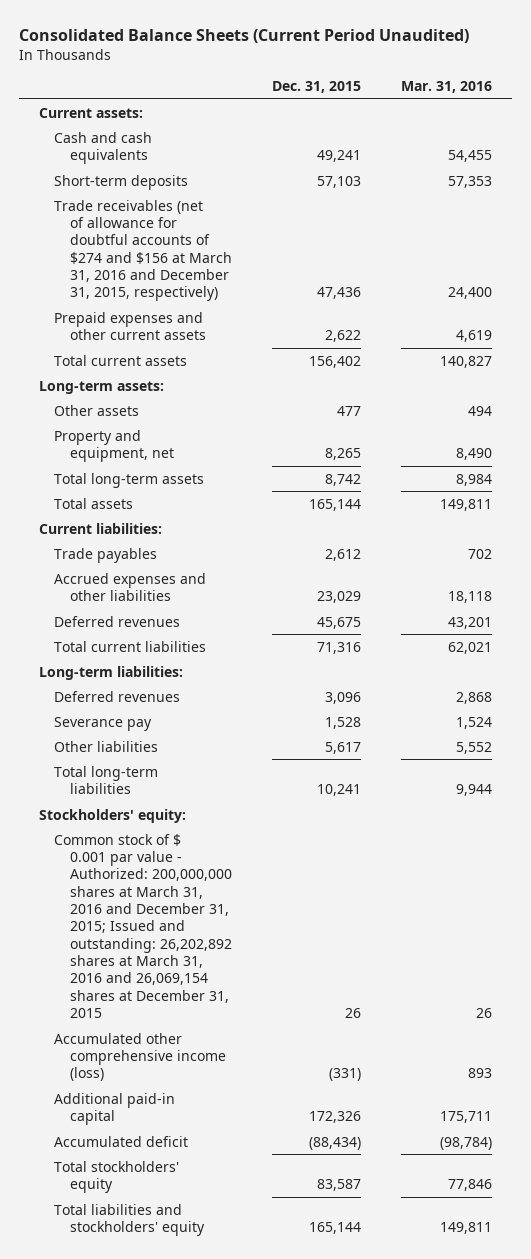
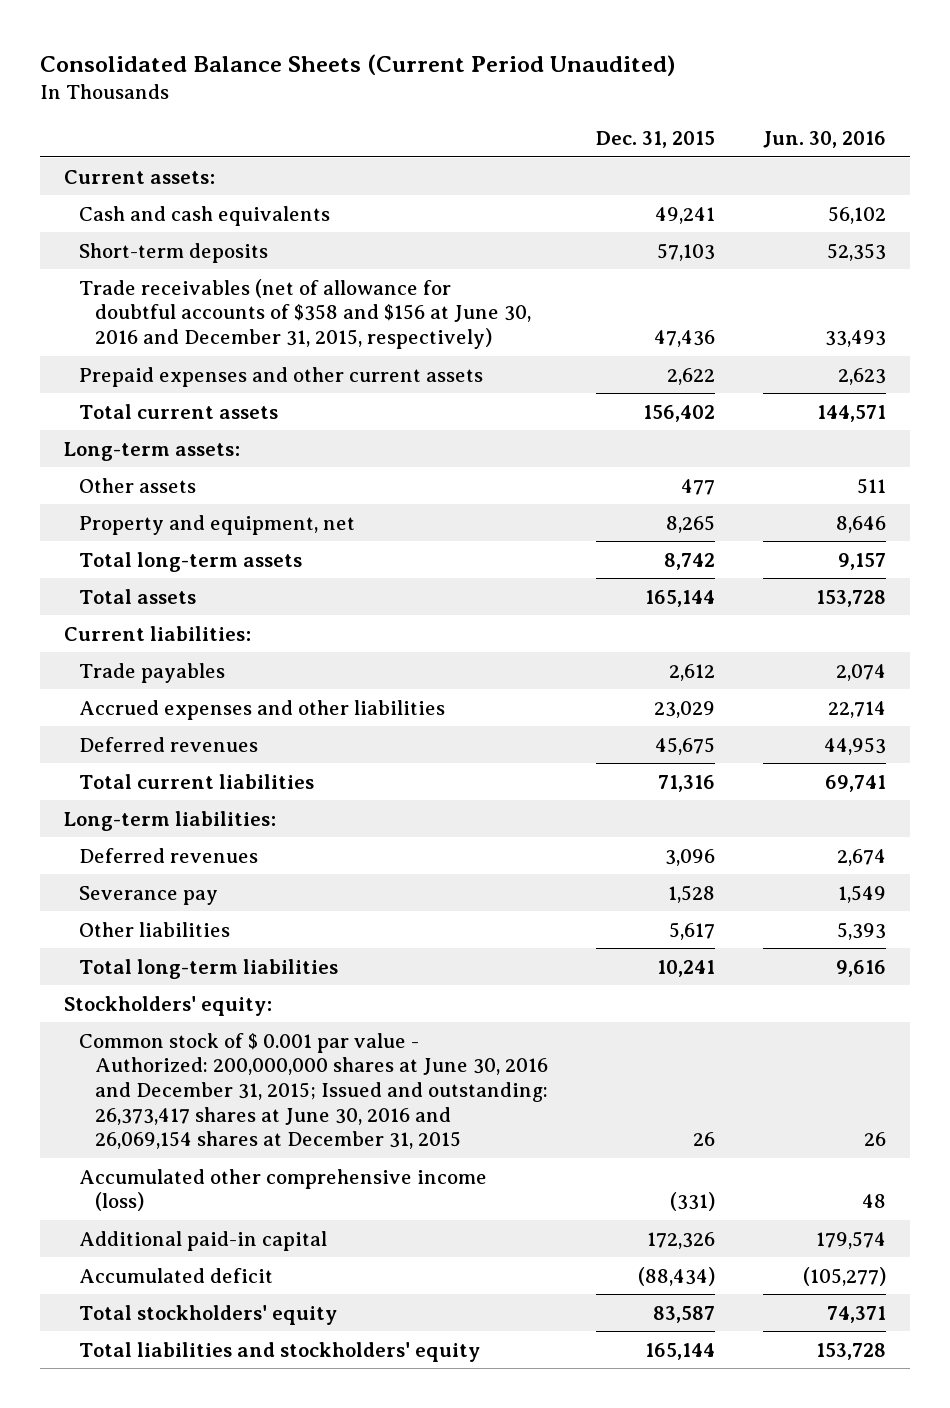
[400,80,492,93] Mar. 31, 2016 -> none
none -> [763,131,887,149] Jun. 30, 2016
[54,199,232,302] Trade receivables (net of allowance for doubtful accounts of $274 and $156 at March 31, 2016 and December 31, 2015, respectively) -> [79,278,532,350] Trade receivables (net of allowance for doubtful accounts of $358 and $156 at June 30, 2016 and December 31, 2015, respectively)
[54,833,232,1018] Common stock of $ 0.001 par value - Authorized: 200,000,000 shares at March 31, 2016 and December 31, 2015; Issued and outstanding: 26,202,892 shares at March 31, 2016 and 26,069,154 shares at December 31, 2015 -> [79,1032,549,1150] Common stock of $ 0.001 par value - Authorized: 200,000,000 shares at June 30, 2016 and December 31, 2015; Issued and outstanding: 26,373,417 shares at June 30, 2016 and 26,069,154 shares at December 31, 2015

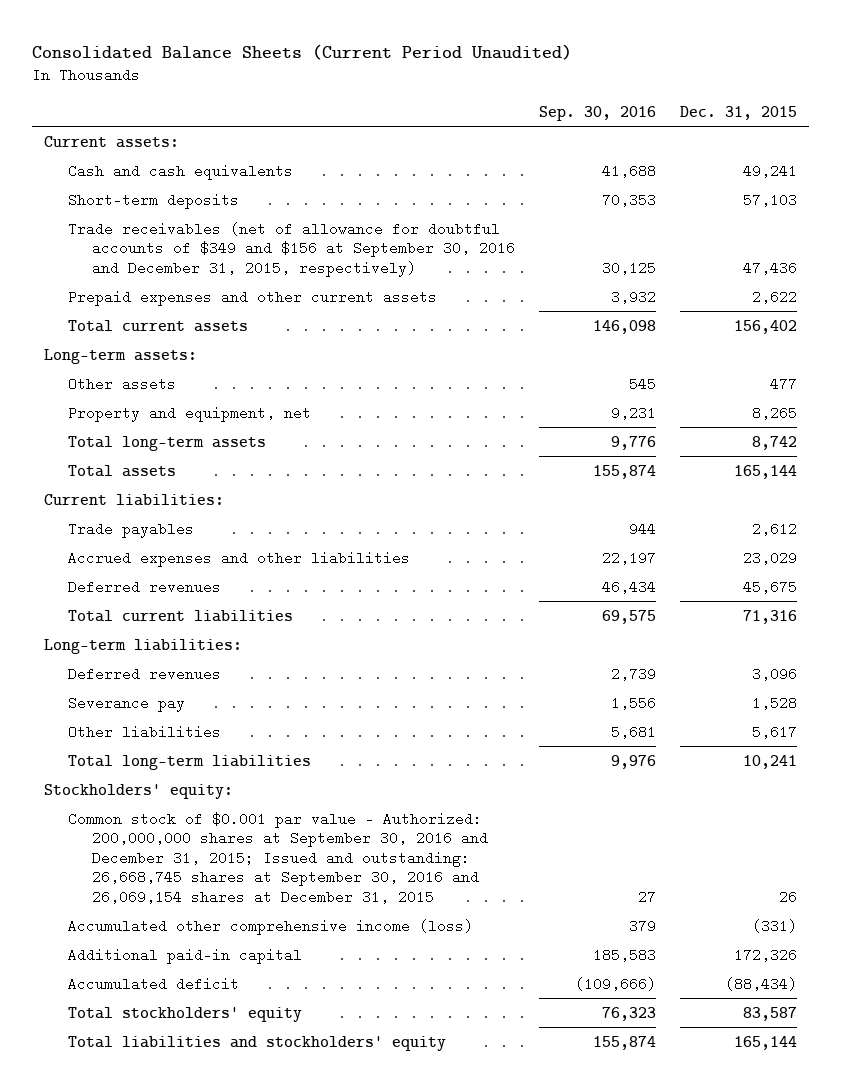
[763,131,887,149] Jun. 30, 2016 -> none
none -> [538,105,656,121] Sep. 30, 2016
[79,278,532,350] Trade receivables (net of allowance for doubtful accounts of $358 and $156 at June 30, 2016 and December 31, 2015, respectively) -> [67,221,515,277] Trade receivables (net of allowance for doubtful accounts of $349 and $156 at September 30, 2016 and December 31, 2015, respectively)
[79,1032,549,1150] Common stock of $ 0.001 par value - Authorized: 200,000,000 shares at June 30, 2016 and December 31, 2015; Issued and outstanding: 26,373,417 shares at June 30, 2016 and 26,069,154 shares at December 31, 2015 -> [67,811,488,904] Common stock of $0.001 par value - Authorized: 200,000,000 shares at September 30, 2016 and December 31, 2015; Issued and outstanding: 26,668,745 shares at September 30, 2016 and 26,069,154 shares at December 31, 2015

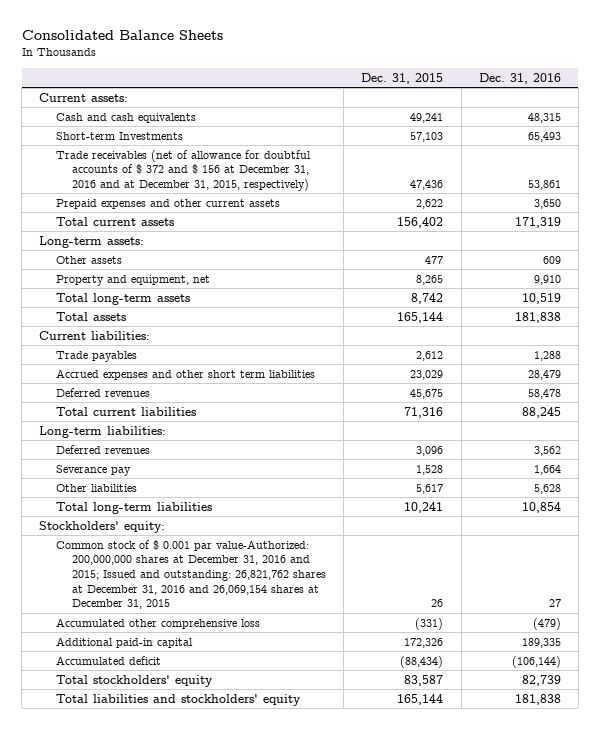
[32,43,573,60] Consolidated Balance Sheets (Current Period Unaudited) -> [21,30,223,41] Consolidated Balance Sheets
[538,105,656,121] Sep. 30, 2016 -> none
none -> [478,72,561,84] Dec. 31, 2016
[67,192,239,209] Short-term deposits -> [55,131,183,140] Short-term Investments
[67,221,515,277] Trade receivables (net of allowance for doubtful accounts of $349 and $156 at September 30, 2016 and December 31, 2015, respectively) -> [55,149,311,191] Trade receivables (net of allowance for doubtful accounts of $ 372 and $ 156 at December 31, 2016 and at December 31, 2015, respectively)
[67,550,410,567] Accrued expenses and other liabilities -> [55,368,315,380] Accrued expenses and other short term liabilities
[67,811,488,904] Common stock of $0.001 par value - Authorized: 200,000,000 shares at September 30, 2016 and December 31, 2015; Issued and outstanding: 26,668,745 shares at September 30, 2016 and 26,069,154 shares at December 31, 2015 -> [55,539,327,610] Common stock of $ 0.001 par value-Authorized: 200,000,000 shares at December 31, 2016 and 2015; Issued and outstanding: 26,821,762 shares at December 31, 2016 and 26,069,154 shares at December 31, 2015
[67,918,473,935] Accumulated other comprehensive income (loss) -> [55,617,260,629] Accumulated other comprehensive loss

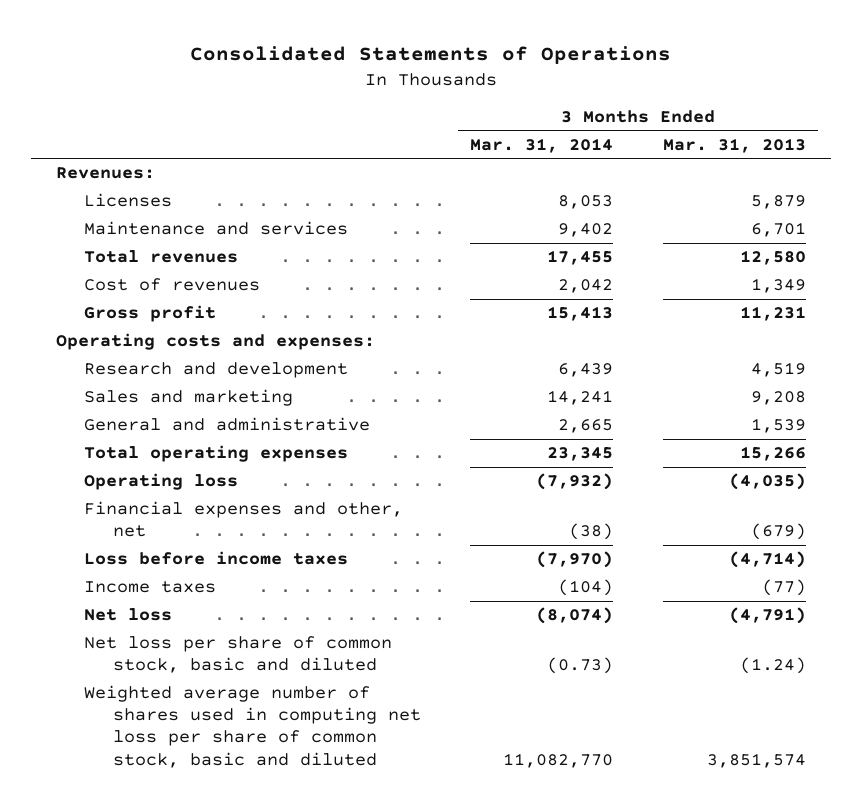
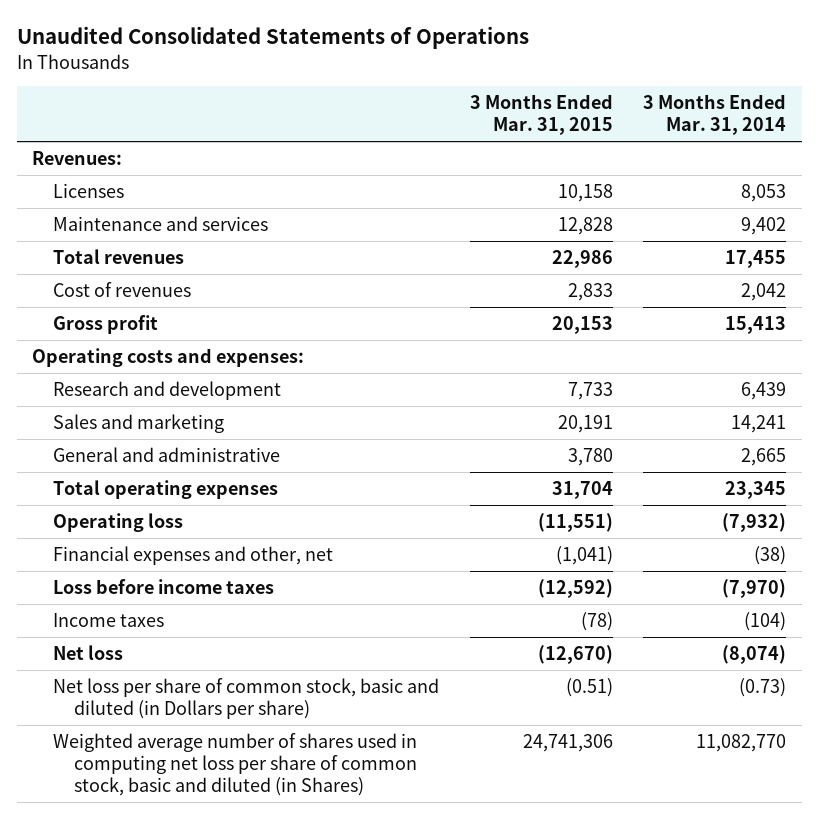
[189,45,671,64] Consolidated Statements of Operations -> [16,26,529,50] Unaudited Consolidated Statements of Operations
[662,137,806,153] Mar. 31, 2013 -> none
none -> [469,94,613,136] 3 Months Ended Mar. 31, 2015
[84,636,393,674] Net loss per share of common stock, basic and diluted -> [52,677,439,719] Net loss per share of common stock, basic and diluted (in Dollars per share)
[84,685,421,768] Weighted average number of shares used in computing net loss per share of common stock, basic and diluted -> [52,732,417,797] Weighted average number of shares used in computing net loss per share of common stock, basic and diluted (in Shares)

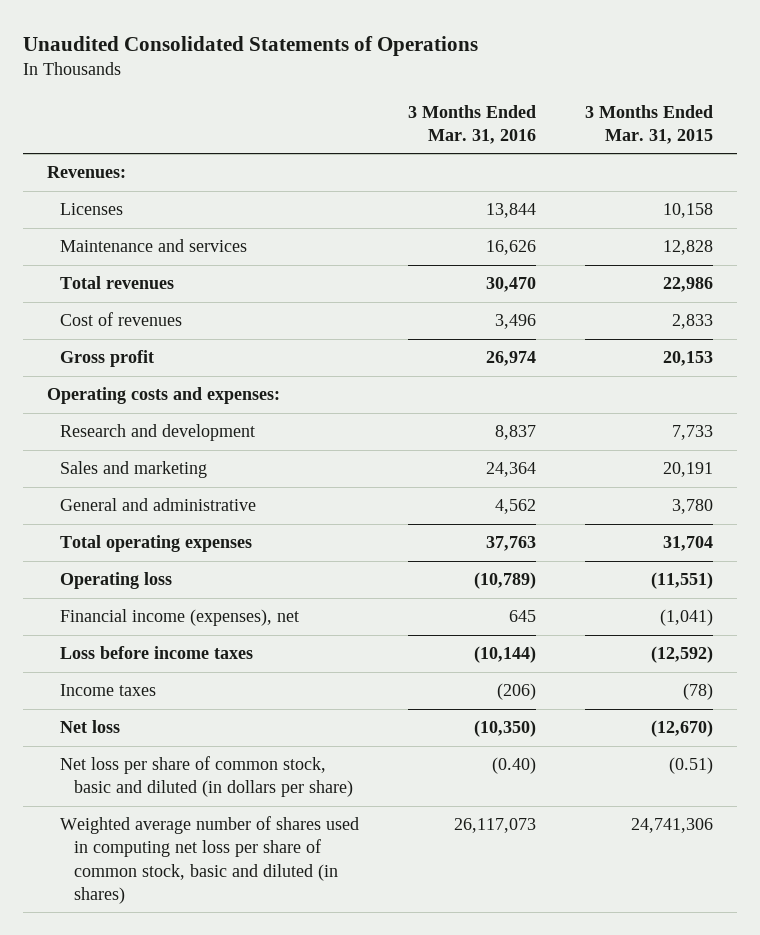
[643,94,787,136] 3 Months Ended Mar. 31, 2014 -> none
none -> [407,104,536,144] 3 Months Ended Mar. 31, 2016
[52,545,333,565] Financial expenses and other, net -> [60,609,300,627] Financial income (expenses), net
[52,677,439,719] Net loss per share of common stock, basic and diluted (in Dollars per share) -> [60,756,353,798] Net loss per share of common stock, basic and diluted (in dollars per share)
[52,732,417,797] Weighted average number of shares used in computing net loss per share of common stock, basic and diluted (in Shares) -> [60,816,360,904] Weighted average number of shares used in computing net loss per share of common stock, basic and diluted (in shares)

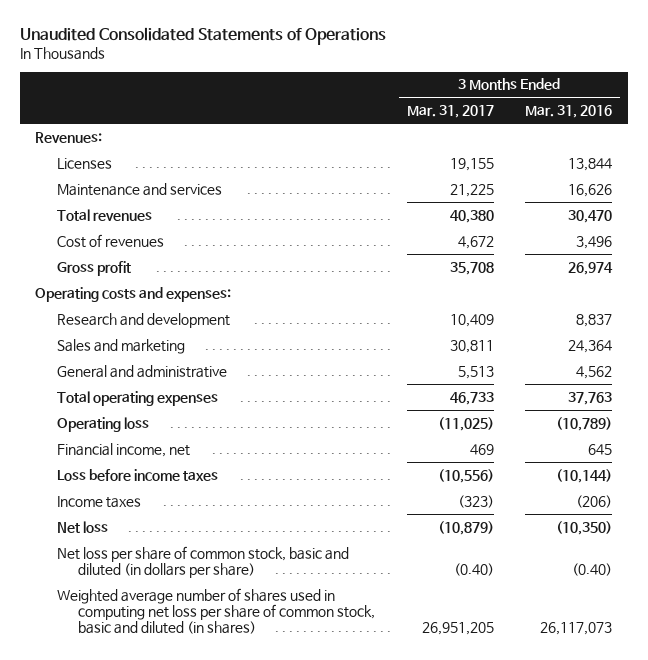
[584,104,713,144] 3 Months Ended Mar. 31, 2015 -> none
none -> [406,105,494,119] Mar. 31, 2017
[60,609,300,627] Financial income (expenses), net -> [56,442,190,457] Financial income, net

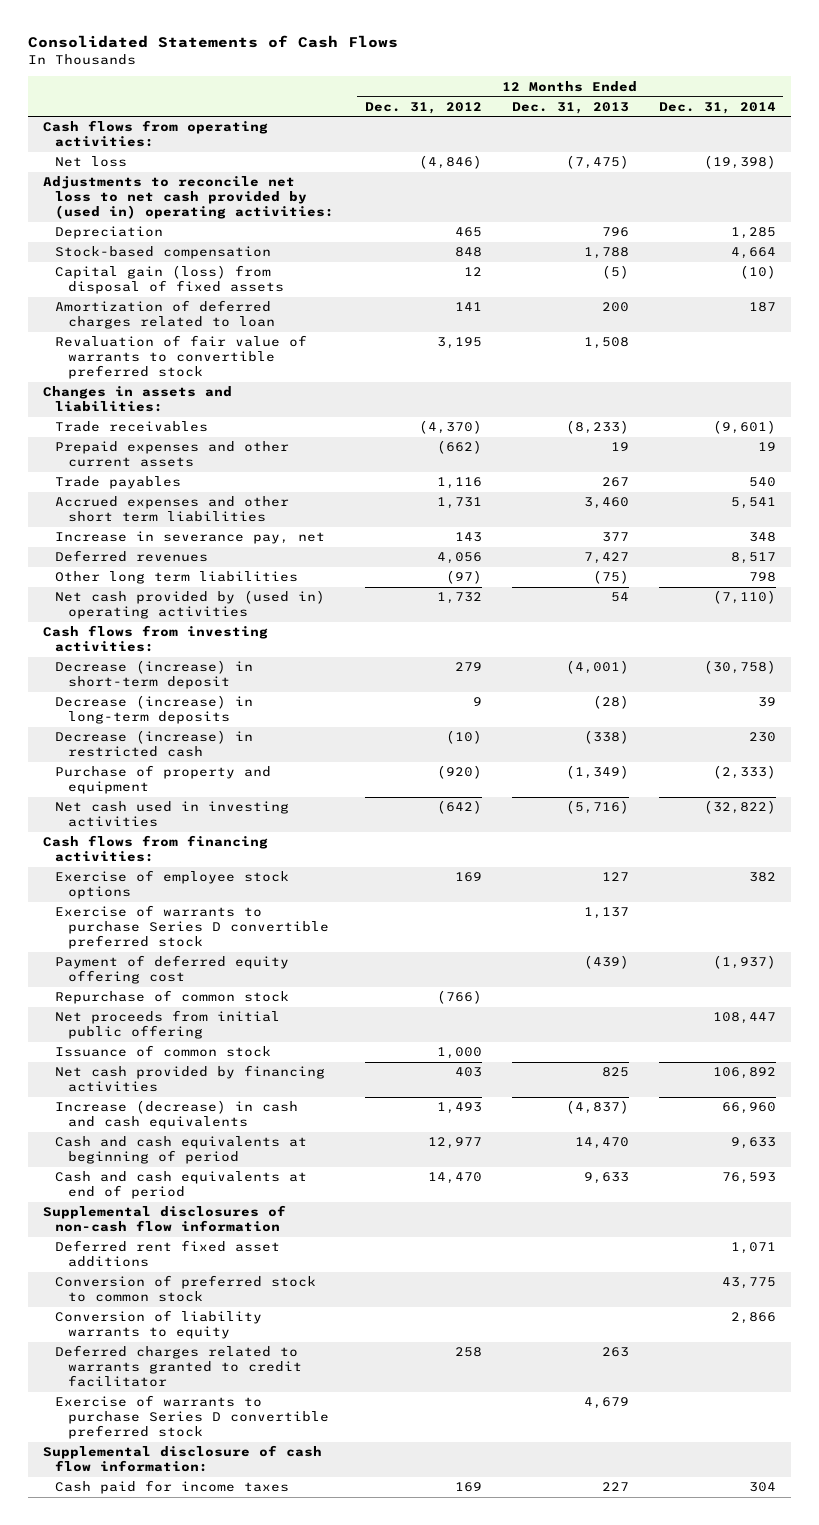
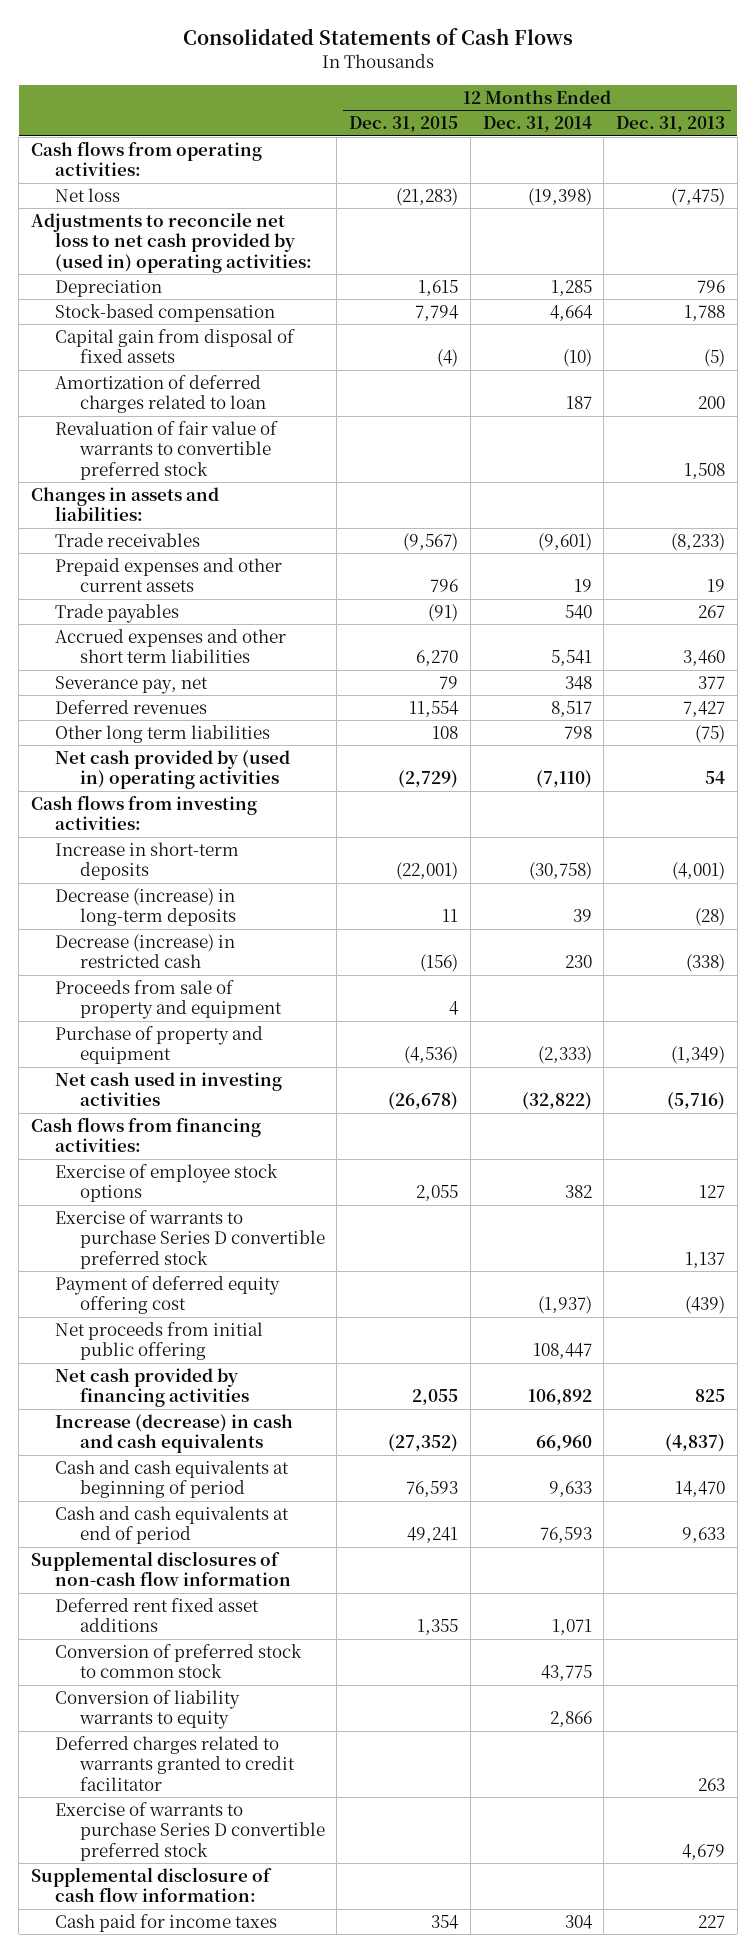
[364,101,482,114] Dec. 31, 2012 -> none
none -> [349,116,459,133] Dec. 31, 2015
[55,265,285,295] Capital gain (loss) from disposal of fixed assets -> [55,328,296,364] Capital gain from disposal of fixed assets
[55,531,326,545] Increase in severance pay, net -> [55,675,209,694] Severance pay, net
[55,660,254,690] Decrease (increase) in short-term deposit -> [55,841,240,881] Increase in short-term deposits
none -> [55,979,282,1020] Proceeds from sale of property and equipment
[55,990,290,1005] Repurchase of common stock -> none
[55,1045,272,1058] Issuance of common stock -> none

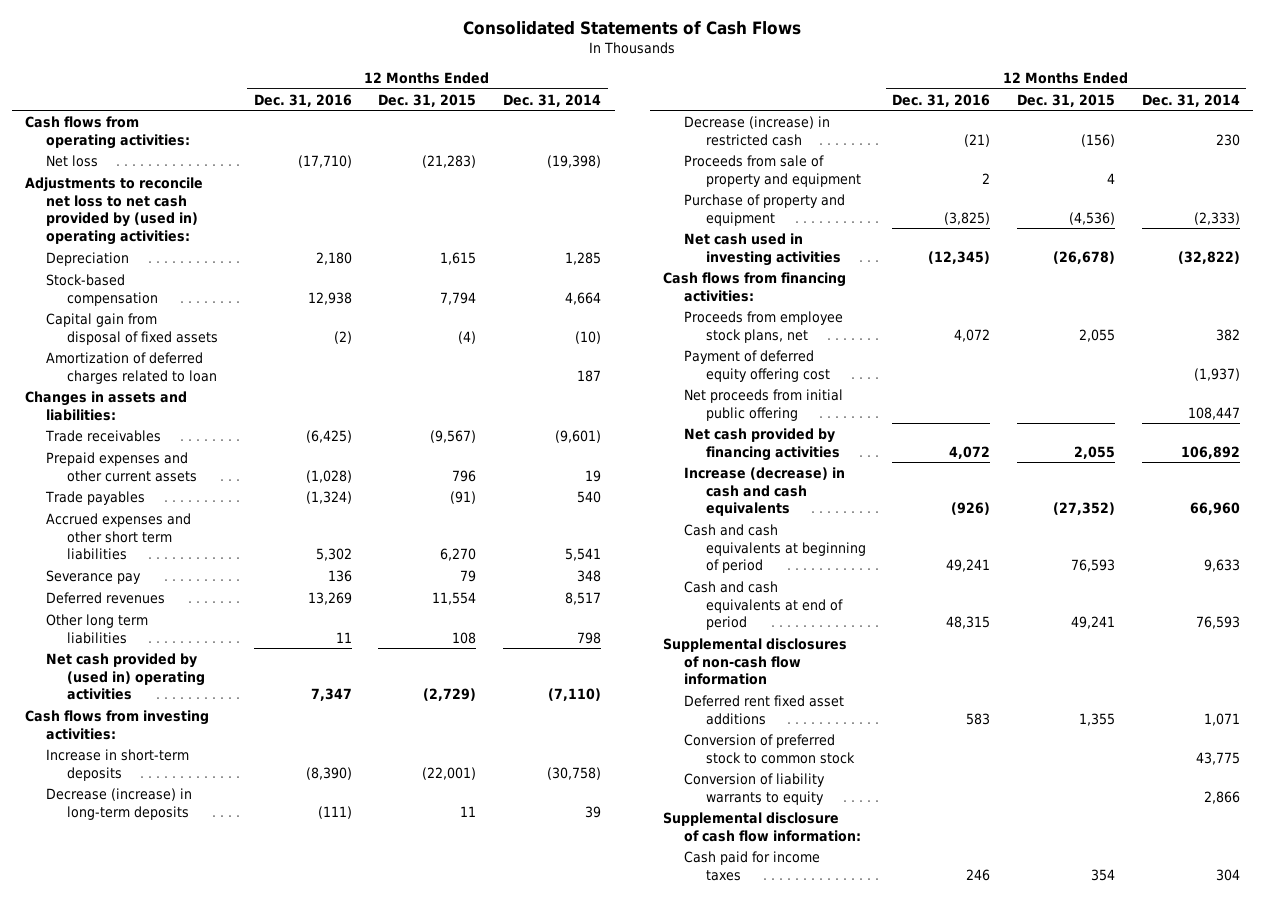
[616,116,726,133] Dec. 31, 2013 -> none
none -> [253,93,352,107] Dec. 31, 2016
[55,420,279,480] Revaluation of fair value of warrants to convertible preferred stock -> none
[55,675,209,694] Severance pay, net -> [46,570,142,585] Severance pay
[55,1209,325,1269] Exercise of warrants to purchase Series D convertible preferred stock -> none
[55,1163,279,1203] Exercise of employee stock options -> [684,311,844,343] Proceeds from employee stock plans, net
[55,1735,295,1791] Deferred charges related to warrants granted to credit facilitator -> none
[55,1801,325,1861] Exercise of warrants to purchase Series D convertible preferred stock -> none

